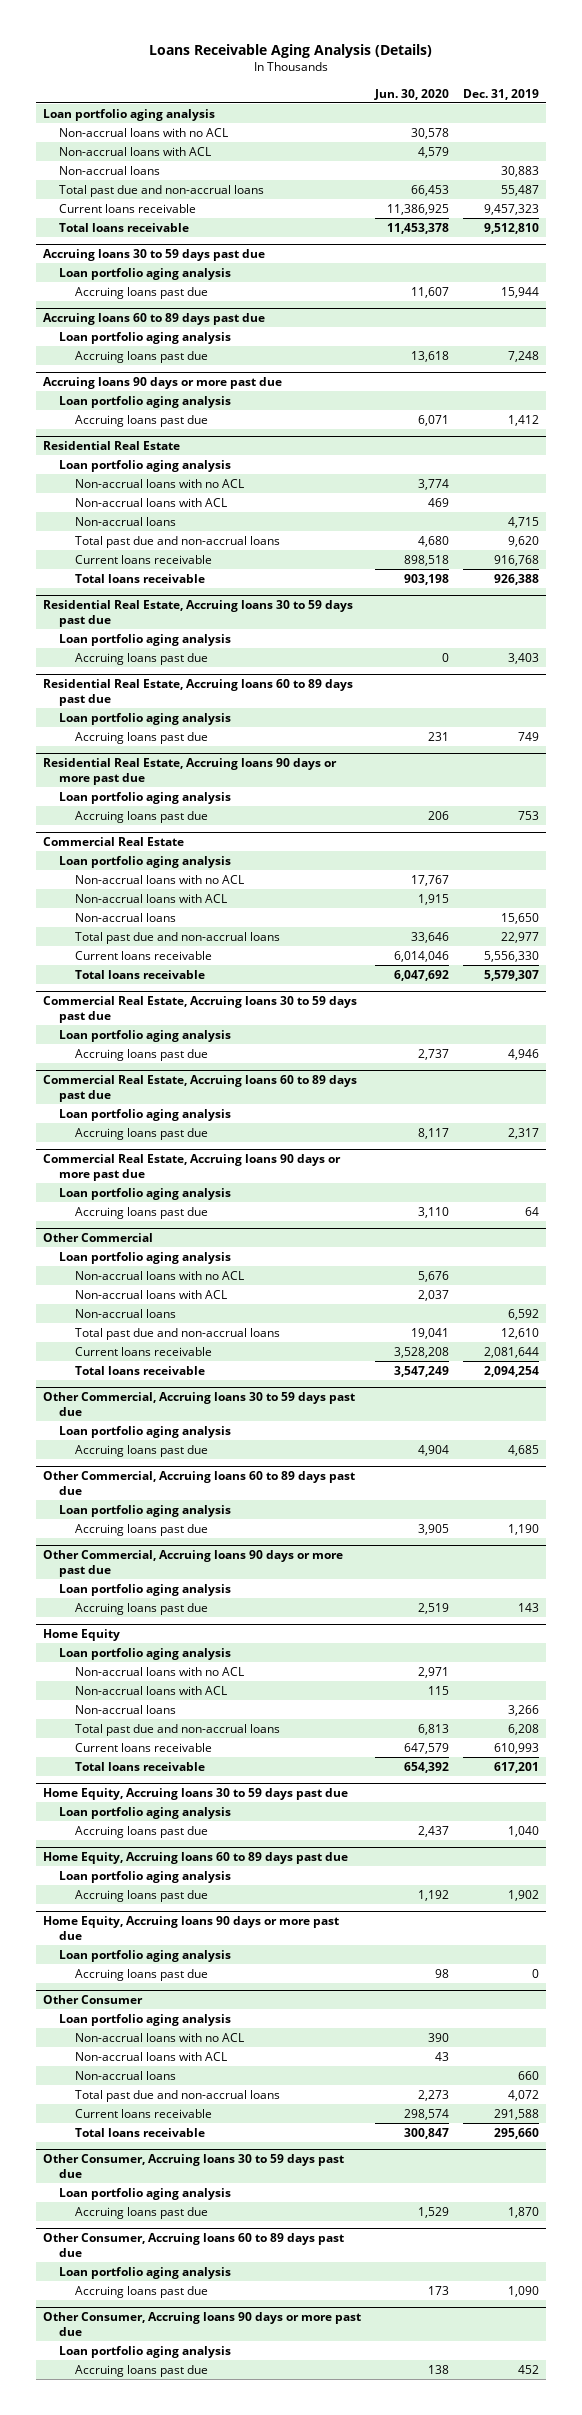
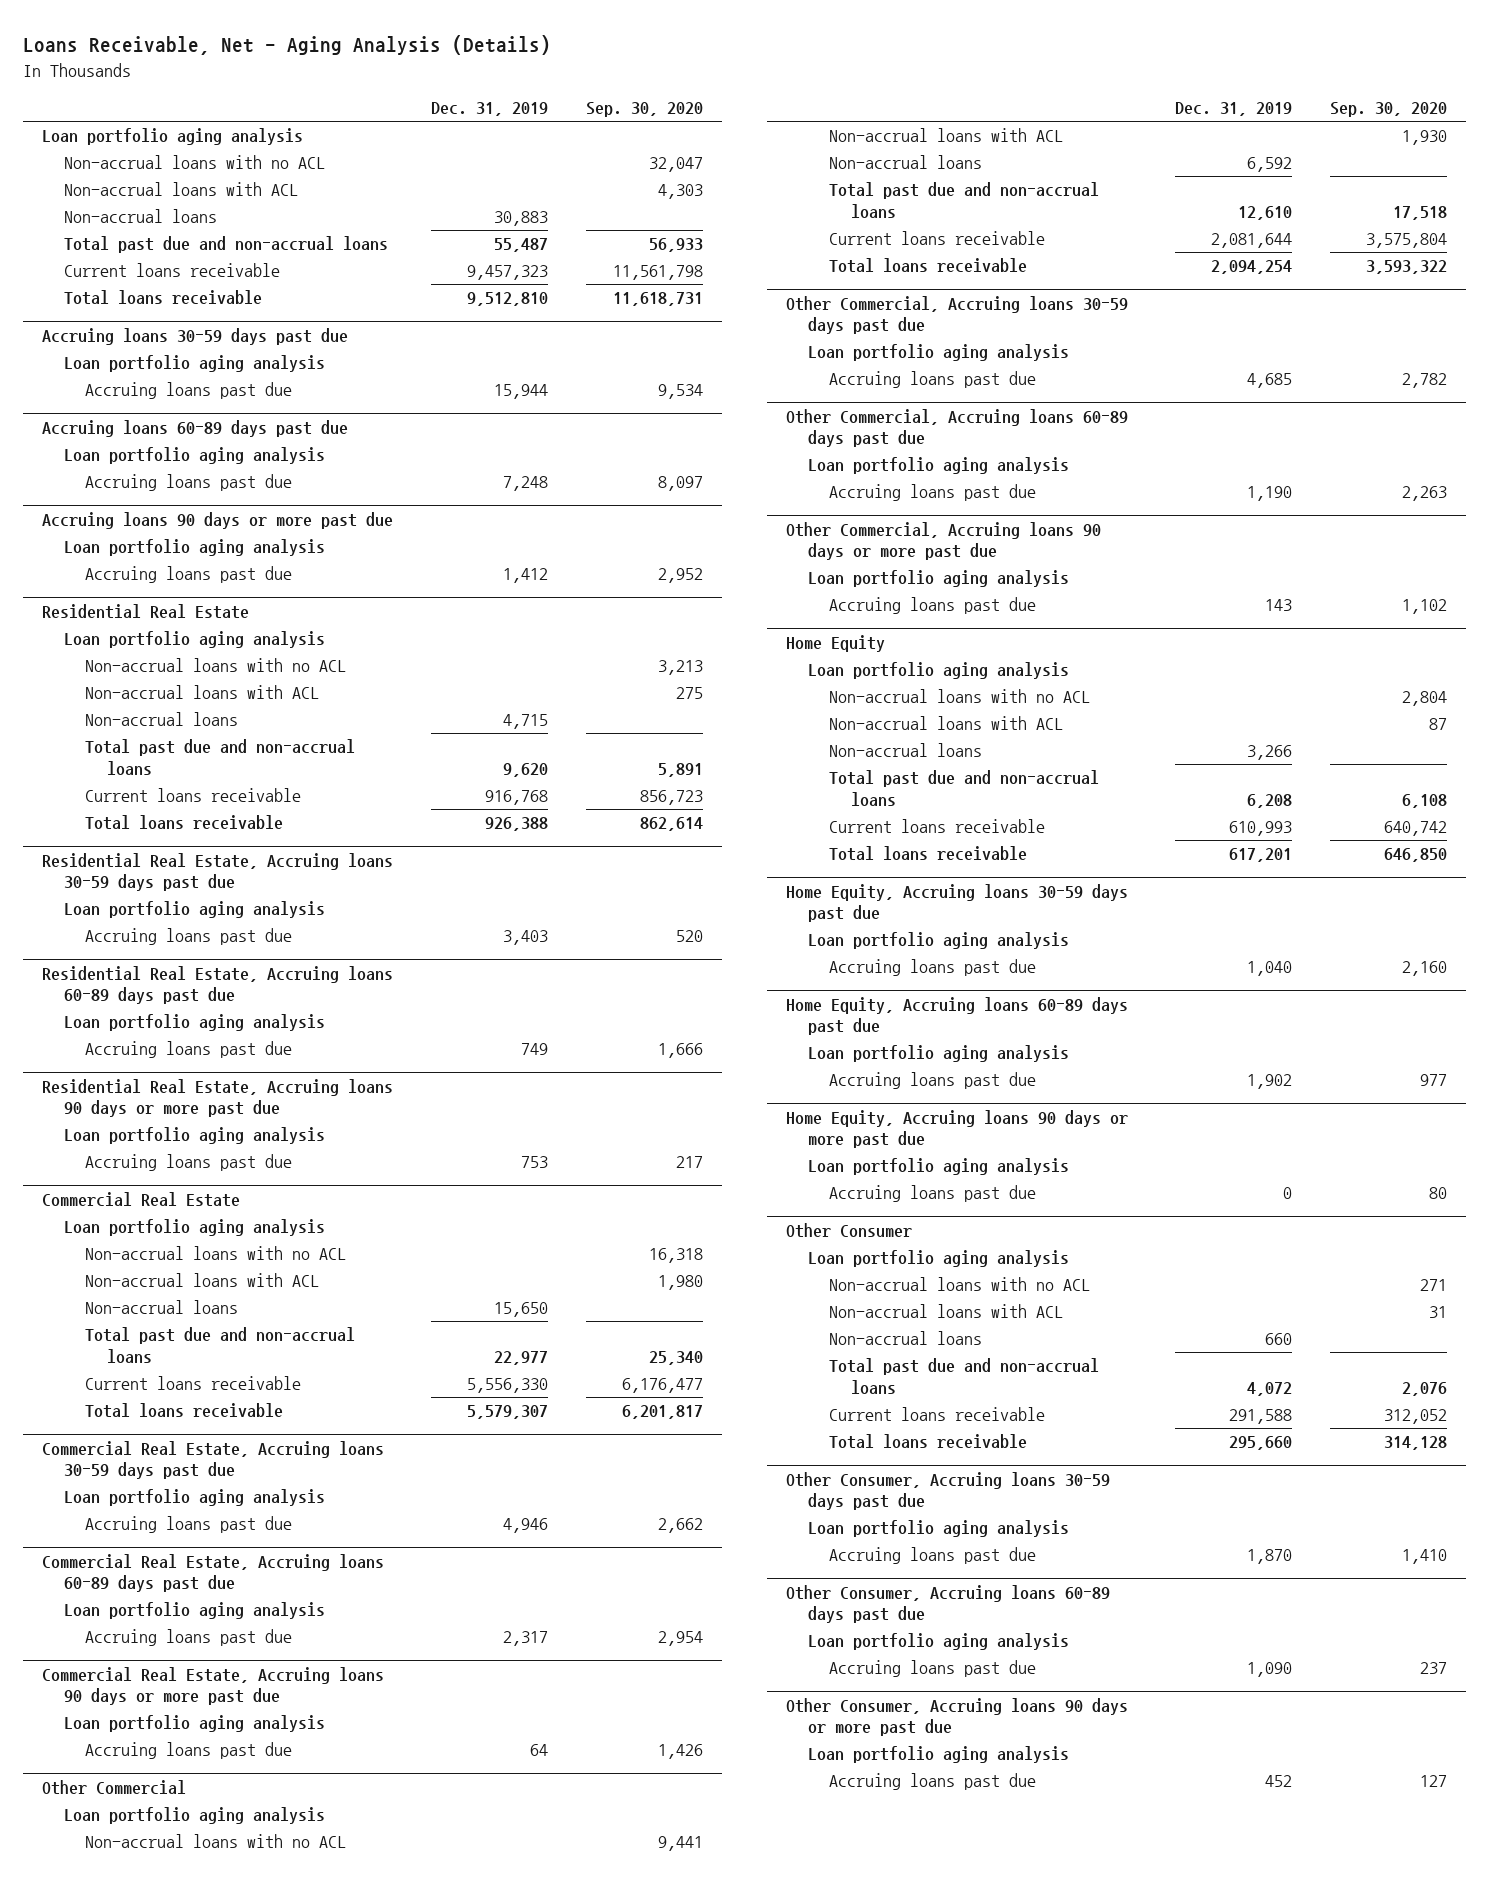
[148,43,432,58] Loans Receivable Aging Analysis (Details) -> [23,35,552,56] Loans Receivable, Net - Aging Analysis (Details)
[373,88,449,100] Jun. 30, 2020 -> none
none -> [586,102,704,118] Sep. 30, 2020
[43,249,266,262] Accruing loans 30 to 59 days past due -> [42,328,349,346] Accruing loans 30-59 days past due
[43,313,266,326] Accruing loans 60 to 89 days past due -> [42,420,349,438] Accruing loans 60-89 days past due
[43,600,354,627] Residential Real Estate, Accruing loans 30 to 59 days past due -> [42,853,394,892] Residential Real Estate, Accruing loans 30-59 days past due
[43,679,354,706] Residential Real Estate, Accruing loans 60 to 89 days past due -> [42,966,394,1005] Residential Real Estate, Accruing loans 60-89 days past due
[43,996,358,1023] Commercial Real Estate, Accruing loans 30 to 59 days past due -> [42,1441,385,1480] Commercial Real Estate, Accruing loans 30-59 days past due
[43,1075,358,1102] Commercial Real Estate, Accruing loans 60 to 89 days past due -> [42,1554,385,1593] Commercial Real Estate, Accruing loans 60-89 days past due
[43,1392,356,1416] Other Commercial, Accruing loans 30 to 59 days past due -> [786,296,1129,335] Other Commercial, Accruing loans 30-59 days past due
[43,1471,356,1495] Other Commercial, Accruing loans 60 to 89 days past due -> [786,409,1129,448] Other Commercial, Accruing loans 60-89 days past due
[43,1788,349,1801] Home Equity, Accruing loans 30 to 59 days past due -> [786,884,1129,923] Home Equity, Accruing loans 30-59 days past due
[43,1852,349,1865] Home Equity, Accruing loans 60 to 89 days past due -> [786,997,1129,1036] Home Equity, Accruing loans 60-89 days past due
[43,2154,345,2178] Other Consumer, Accruing loans 30 to 59 days past due -> [786,1472,1111,1511] Other Consumer, Accruing loans 30-59 days past due
[43,2233,345,2257] Other Consumer, Accruing loans 60 to 89 days past due -> [786,1585,1111,1624] Other Consumer, Accruing loans 60-89 days past due

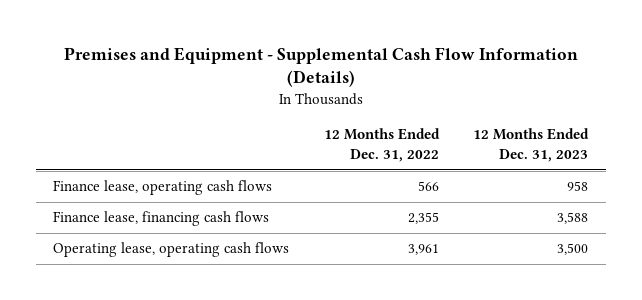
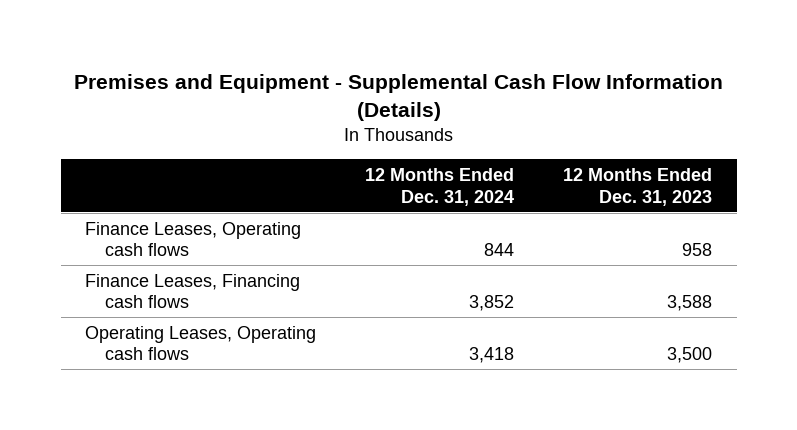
[323,128,440,163] 12 Months Ended Dec. 31, 2022 -> none
none -> [365,167,515,206] 12 Months Ended Dec. 31, 2024
[53,180,273,196] Finance lease, operating cash flows -> [85,221,302,257] Finance Leases, Operating cash flows
[53,211,270,227] Finance lease, financing cash flows -> [85,273,301,309] Finance Leases, Financing cash flows
[53,242,290,258] Operating lease, operating cash flows -> [85,325,317,361] Operating Leases, Operating cash flows

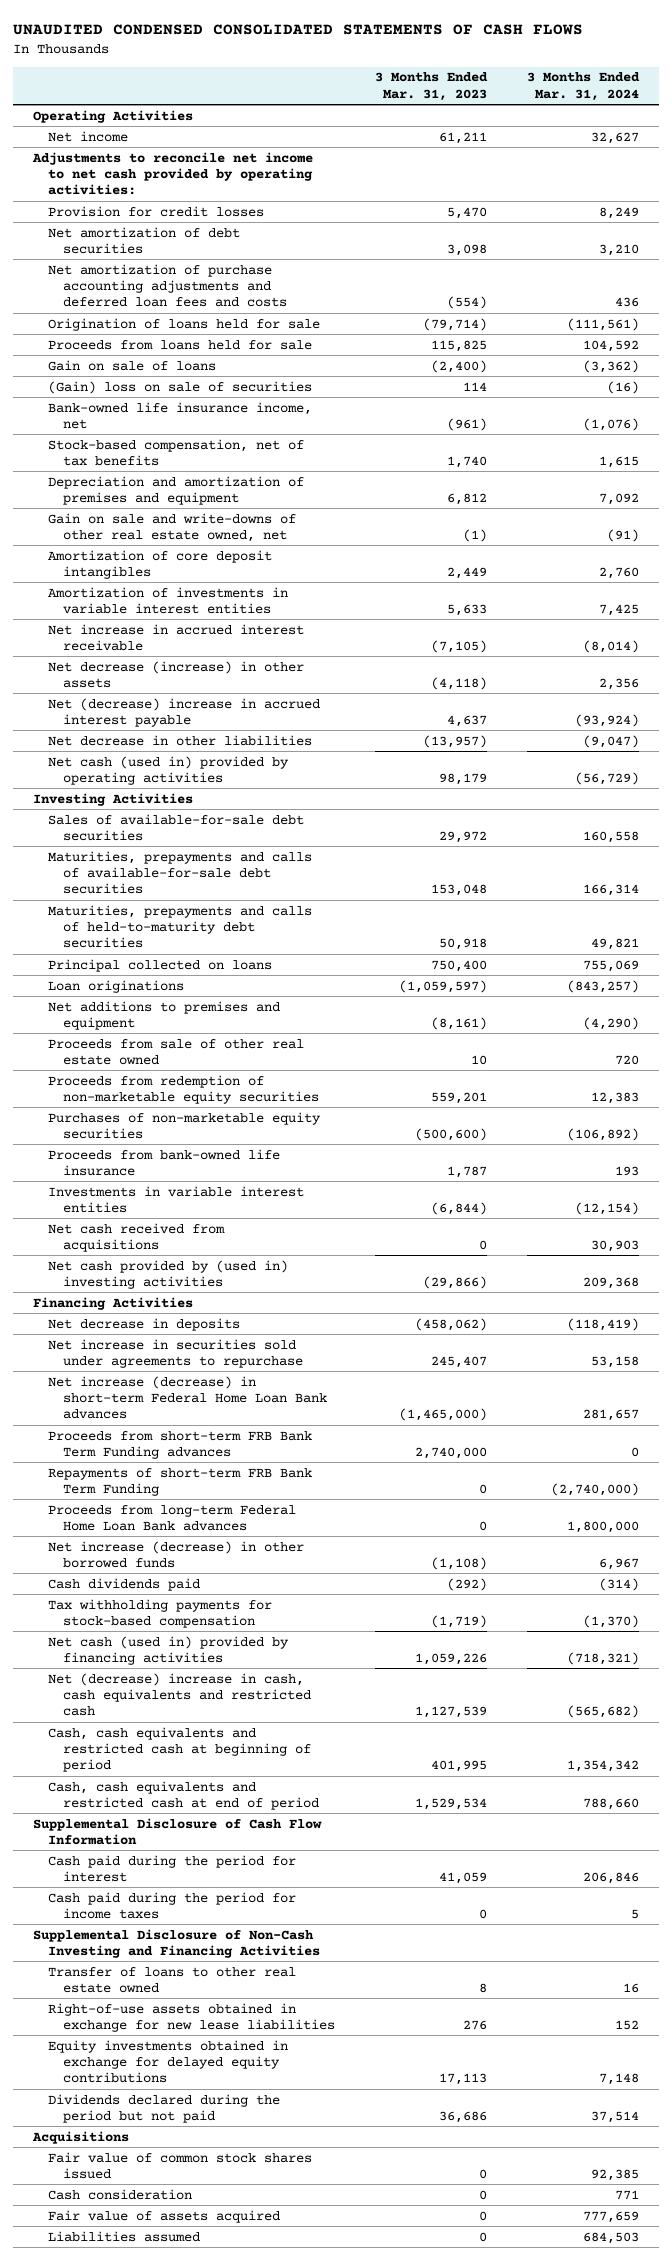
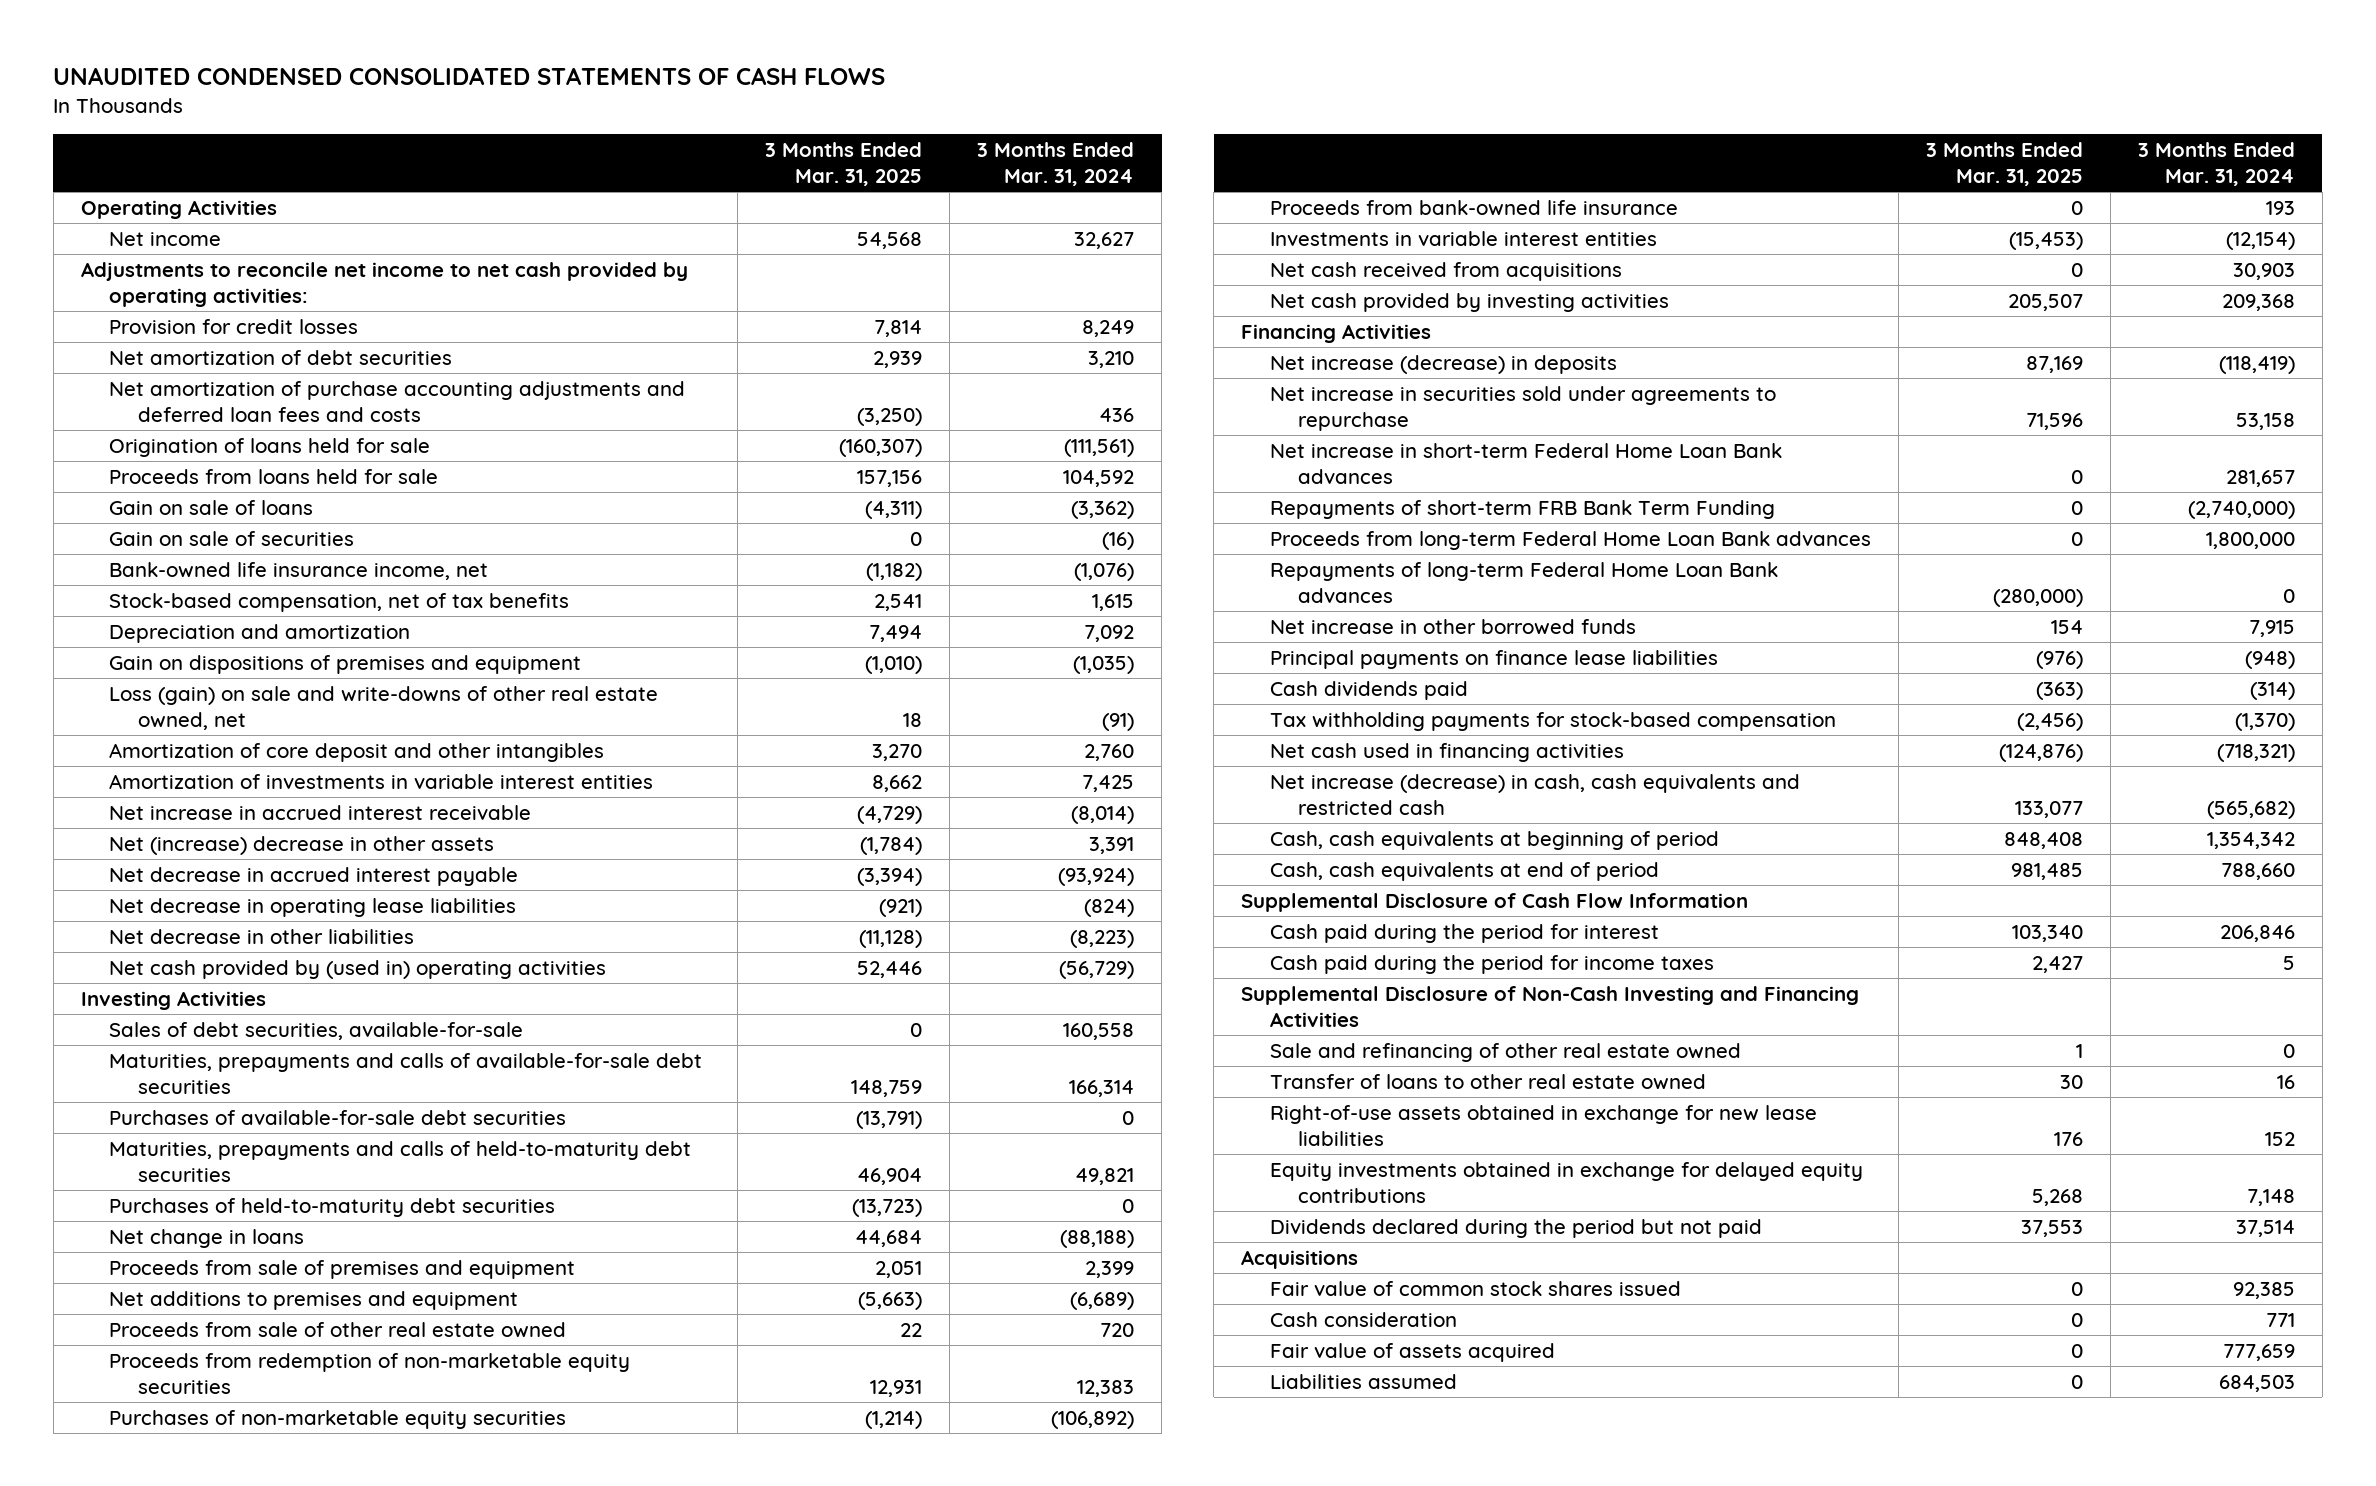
[374,72,488,101] 3 Months Ended Mar. 31, 2023 -> none
none -> [765,142,923,186] 3 Months Ended Mar. 31, 2025
[47,380,312,394] (Gain) loss on sale of securities -> [109,531,355,547] Gain on sale of securities
[47,475,304,505] Depreciation and amortization of premises and equipment -> [109,624,411,644] Depreciation and amortization
none -> [109,655,582,675] Gain on dispositions of premises and equipment
[47,512,296,542] Gain on sale and write-downs of other real estate owned, net -> [109,686,659,730] Loss (gain) on sale and write-downs of other real estate owned, net
[47,549,272,579] Amortization of core deposit intangibles -> [109,743,605,763] Amortization of core deposit and other intangibles
[47,660,304,688] Net decrease (increase) in other assets -> [109,836,495,856] Net (increase) decrease in other assets
[598,677,639,690] 2,356 -> [1089,837,1135,855] 3,391
[47,697,320,727] Net (decrease) increase in accrued interest payable -> [109,867,519,887] Net decrease in accrued interest payable
none -> [109,898,517,918] Net decrease in operating lease liabilities
[582,734,639,748] (9,047) -> [1070,930,1135,949] (8,223)
[47,755,289,785] Net cash (used in) provided by operating activities -> [109,960,607,980] Net cash provided by (used in) operating activities
[47,813,304,841] Sales of available-for-sale debt securities -> [109,1022,524,1041] Sales of debt securities, available-for-sale
none -> [109,1110,567,1126] Purchases of available-for-sale debt securities
[47,958,272,972] Principal collected on loans -> none
[47,979,184,993] Loan originations -> none
none -> [109,1198,556,1218] Purchases of held-to-maturity debt securities
none -> [109,1229,305,1249] Net change in loans
none -> [109,1260,576,1280] Proceeds from sale of premises and equipment
[582,1016,639,1030] (4,290) -> [1070,1292,1135,1311] (6,689)
[47,1259,288,1289] Net cash provided by (used in) investing activities -> [1269,293,1669,313] Net cash provided by investing activities
[47,1317,240,1331] Net decrease in deposits -> [1269,355,1617,375] Net increase (decrease) in deposits
[47,1430,312,1459] Proceeds from short-term FRB Bank Term Funding advances -> none
[47,1375,328,1419] Net increase (decrease) in short-term Federal Home Loan Bank advances -> [1269,443,1782,484] Net increase in short-term Federal Home Loan Bank advances
none -> [1269,562,1778,603] Repayments of long-term Federal Home Loan Bank advances
[47,1540,304,1568] Net increase (decrease) in other borrowed funds -> [1269,619,1636,636] Net increase in other borrowed funds
[598,1557,639,1570] 6,967 -> [2248,620,2295,638] 7,915
none -> [1269,650,1718,670] Principal payments on finance lease liabilities
[47,1635,289,1665] Net cash (used in) provided by financing activities -> [1269,743,1624,763] Net cash used in financing activities
[47,1672,312,1716] Net (decrease) increase in cash, cash equivalents and restricted cash -> [1269,774,1800,815] Net increase (decrease) in cash, cash equivalents and restricted cash
[47,1726,312,1772] Cash, cash equivalents and restricted cash at beginning of period -> [1269,831,1719,851] Cash, cash equivalents at beginning of period
[47,1780,320,1810] Cash, cash equivalents and restricted cash at end of period -> [1269,862,1659,882] Cash, cash equivalents at end of period
none -> [1269,1043,1741,1063] Sale and refinancing of other real estate owned

